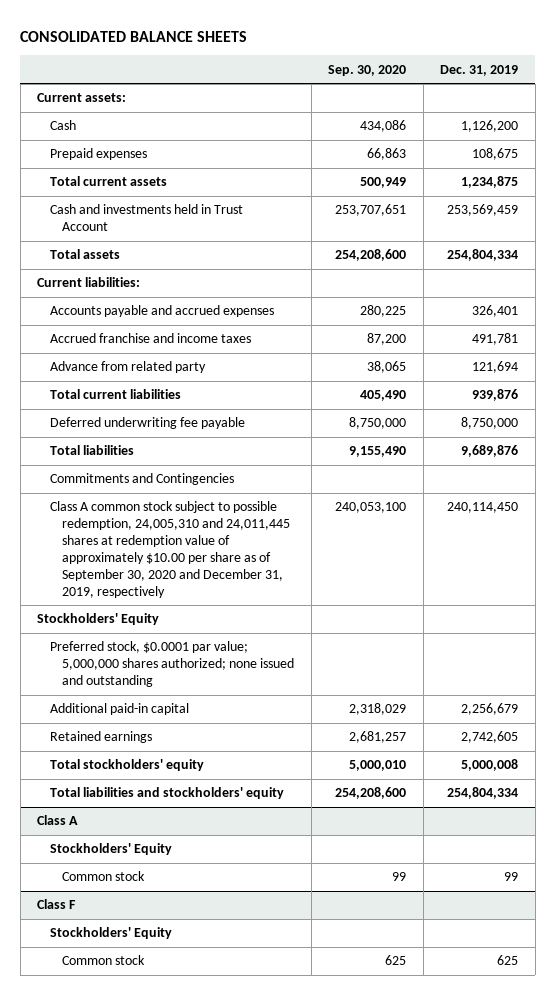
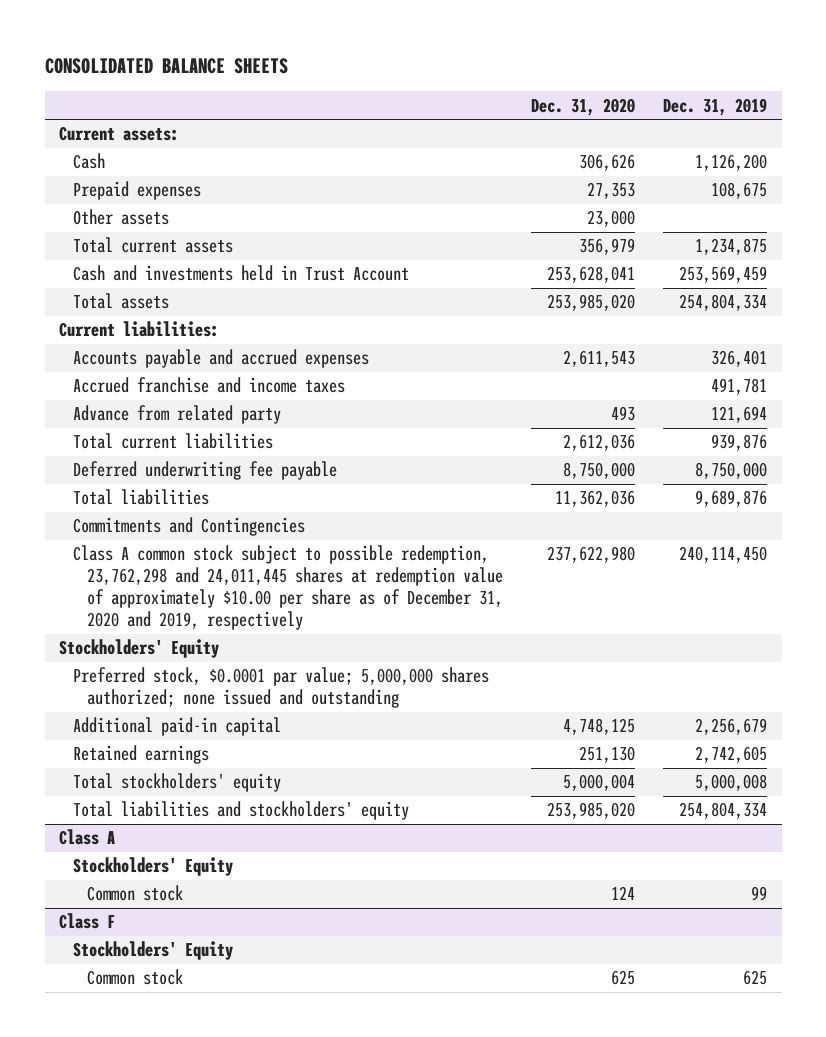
[328,64,407,76] Sep. 30, 2020 -> none
none -> [531,97,636,116] Dec. 31, 2020
none -> [72,209,169,226] Other assets
[49,501,291,599] Class A common stock subject to possible redemption, 24,005,310 and 24,011,445 shares at redemption value of approximately $10.00 per share as of September 30, 2020 and December 31, 2019, respectively -> [72,545,504,631] Class A common stock subject to possible redemption, 23,762,298 and 24,011,445 shares at redemption value of approximately $10.00 per share as of December 31, 2020 and 2019, respectively

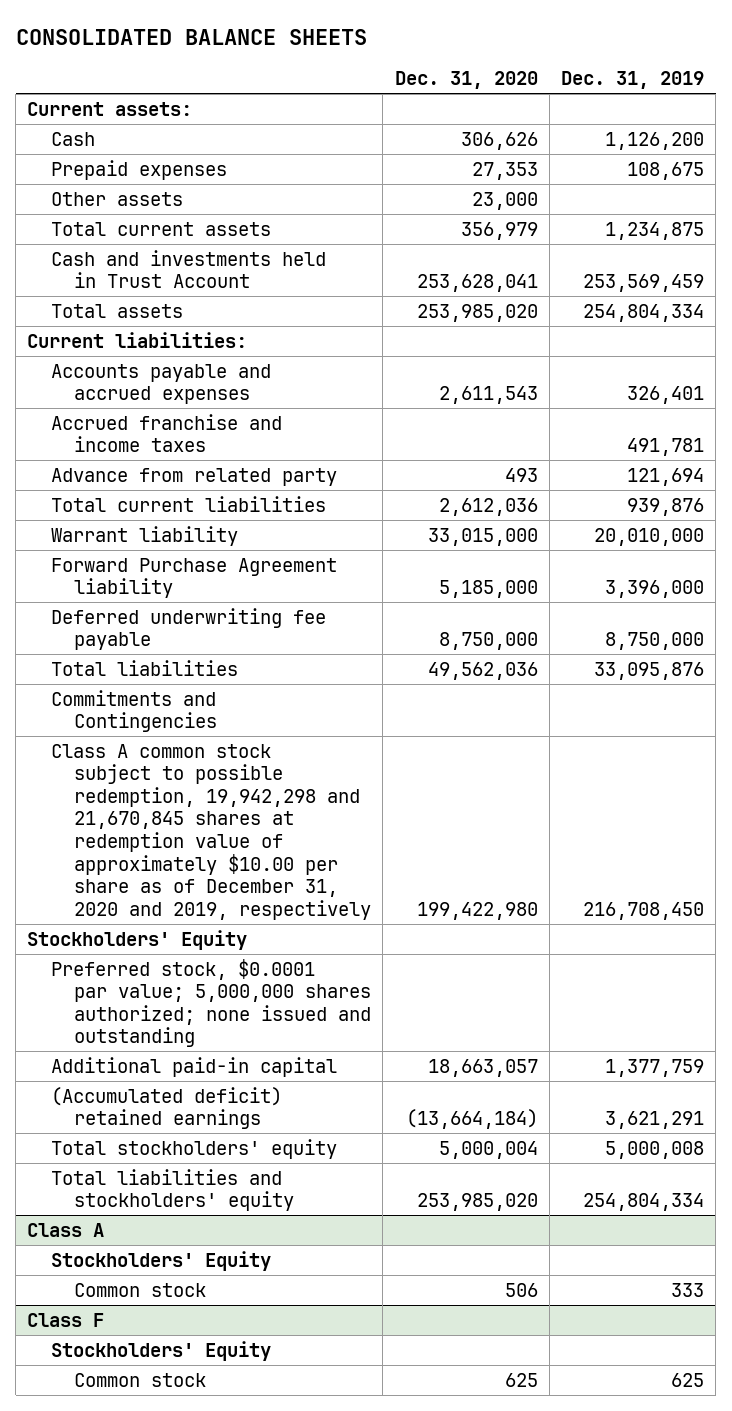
none -> [50,525,238,546] Warrant liability
none -> [50,557,337,599] Forward Purchase Agreement liability
[555,490,636,508] 11,362,036 -> [427,661,538,680] 49,562,036
[695,490,768,508] 9,689,876 -> [594,661,705,680] 33,095,876
[72,545,504,631] Class A common stock subject to possible redemption, 23,762,298 and 24,011,445 shares at redemption value of approximately $10.00 per share as of December 31, 2020 and 2019, respectively -> [50,743,371,920] Class A common stock subject to possible redemption, 19,942,298 and 21,670,845 shares at redemption value of approximately $10.00 per share as of December 31, 2020 and 2019, respectively
[547,546,636,564] 237,622,980 -> [416,901,538,920] 199,422,980
[679,546,768,564] 240,114,450 -> [583,901,705,920] 216,708,450
[563,718,636,736] 4,748,125 -> [427,1058,538,1077] 18,663,057
[695,718,768,736] 2,256,679 -> [605,1058,705,1077] 1,377,759
[72,745,209,765] Retained earnings -> [50,1086,282,1130] (Accumulated deficit) retained earnings
[579,746,636,764] 251,130 -> [405,1109,538,1130] (13,664,184)
[695,746,768,764] 2,742,605 -> [605,1111,705,1130] 3,621,291
[611,886,636,901] 124 -> [504,1282,538,1297] 506
[751,886,768,901] 99 -> [671,1282,705,1297] 333

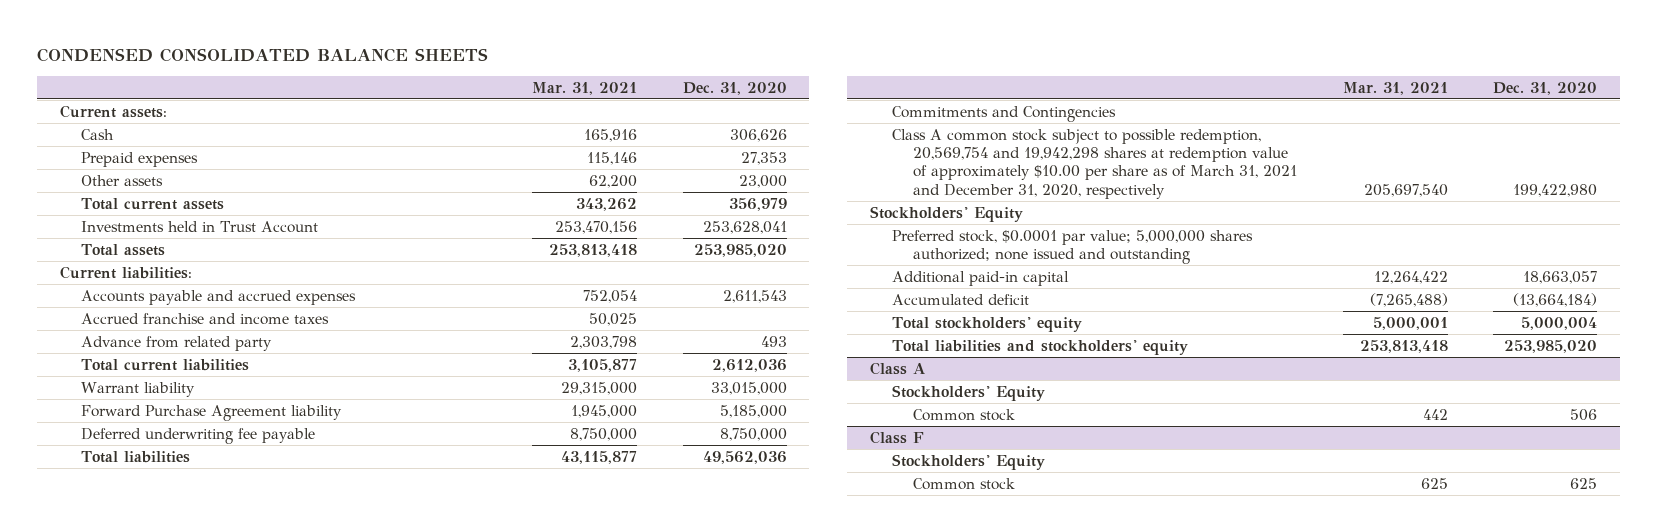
[15,28,367,45] CONSOLIDATED BALANCE SHEETS -> [36,47,488,62] CONDENSED CONSOLIDATED BALANCE SHEETS
[561,71,705,90] Dec. 31, 2019 -> none
none -> [532,81,638,95] Mar. 31, 2021
[50,249,326,289] Cash and investments held in Trust Account -> [81,220,319,233] Investments held in Trust Account
[50,743,371,920] Class A common stock subject to possible redemption, 19,942,298 and 21,670,845 shares at redemption value of approximately $10.00 per share as of December 31, 2020 and 2019, respectively -> [891,128,1298,199] Class A common stock subject to possible redemption, 20,569,754 and 19,942,298 shares at redemption value of approximately $10.00 per share as of March 31, 2021 and December 31, 2020, respectively
[50,1086,282,1130] (Accumulated deficit) retained earnings -> [891,293,1029,305] Accumulated deficit

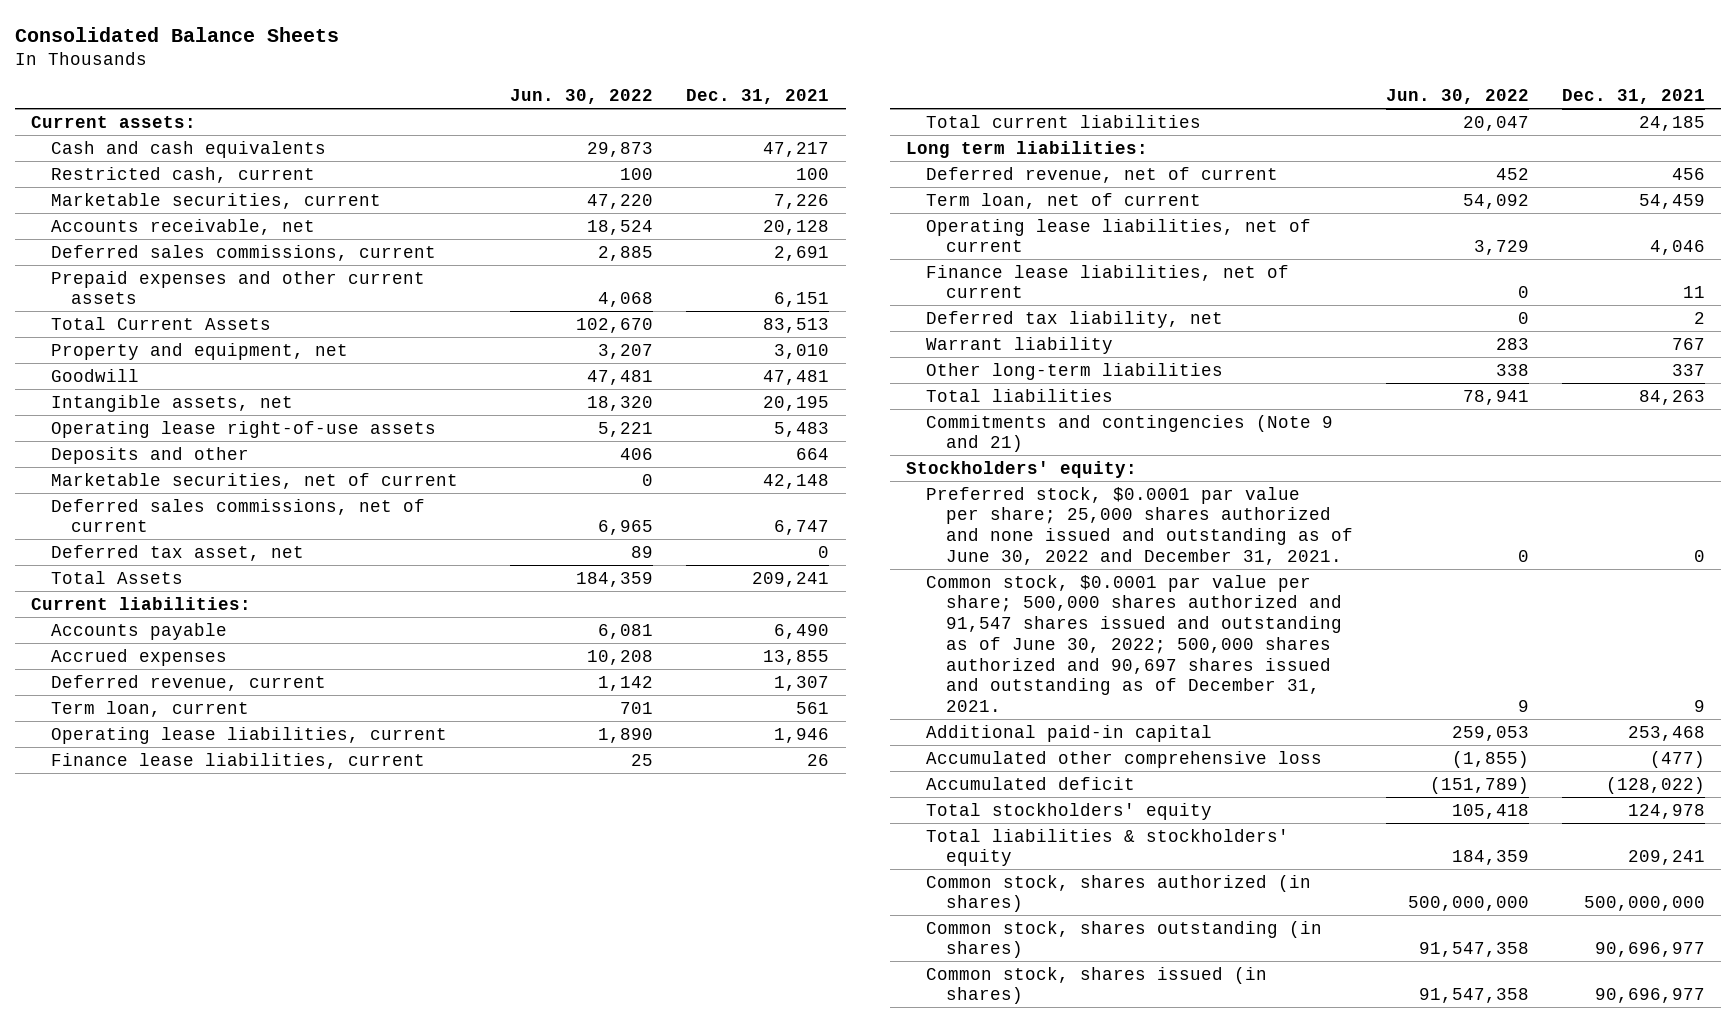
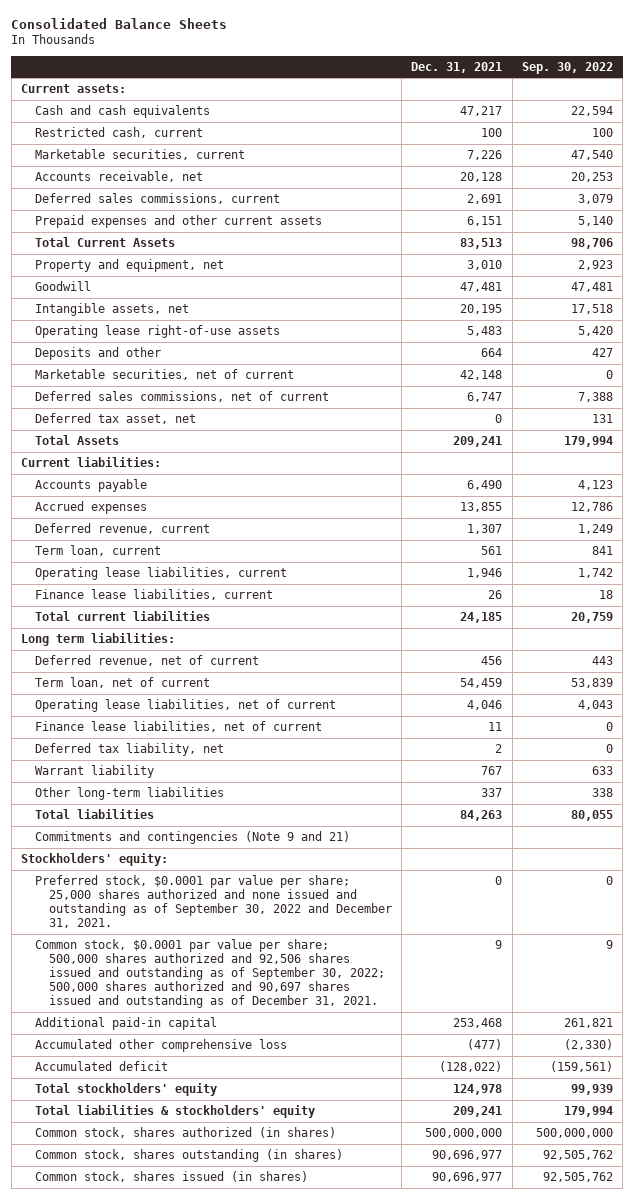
[510,89,654,105] Jun. 30, 2022 -> none
none -> [521,61,613,74] Sep. 30, 2022
[925,486,1353,565] Preferred stock, $0.0001 par value per share; 25,000 shares authorized and none issued and outstanding as of June 30, 2022 and December 31, 2021. -> [34,875,392,928] Preferred stock, $0.0001 par value per share; 25,000 shares authorized and none issued and outstanding as of September 30, 2022 and December 31, 2021.
[925,574,1342,713] Common stock, $0.0001 par value per share; 500,000 shares authorized and 91,547 shares issued and outstanding as of June 30, 2022; 500,000 shares authorized and 90,697 shares issued and outstanding as of December 31, 2021. -> [34,939,385,1008] Common stock, $0.0001 par value per share; 500,000 shares authorized and 92,506 shares issued and outstanding as of September 30, 2022; 500,000 shares authorized and 90,697 shares issued and outstanding as of December 31, 2021.

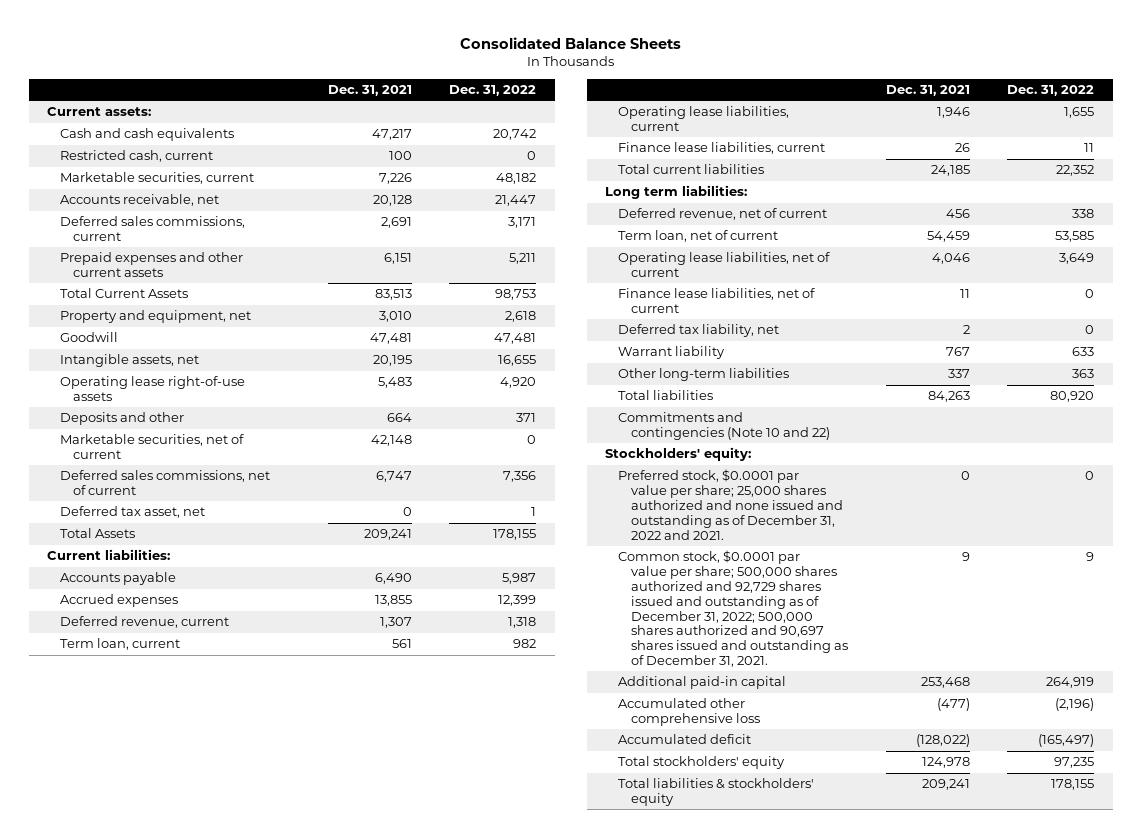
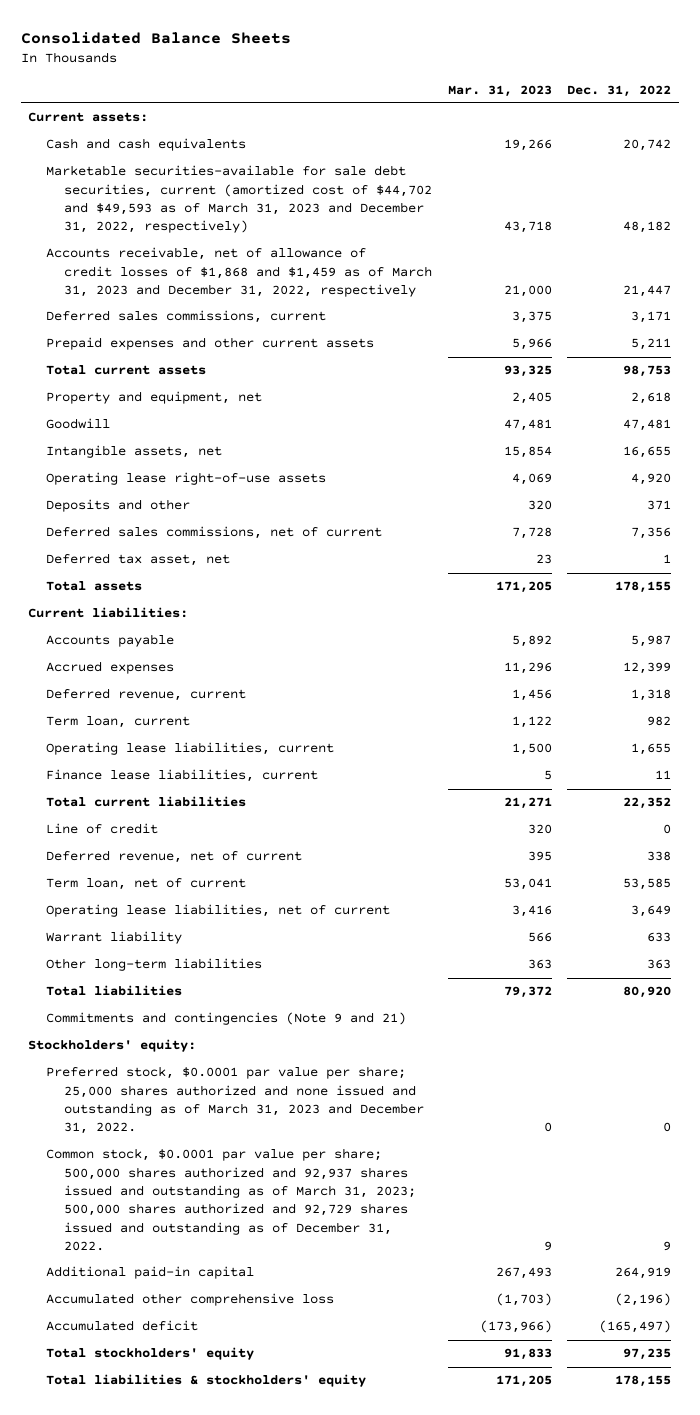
[327,84,412,96] Dec. 31, 2021 -> none
none -> [447,84,552,97] Mar. 31, 2023
[60,150,214,163] Restricted cash, current -> none
[60,172,255,185] Marketable securities, current -> [46,165,433,234] Marketable securities-available for sale debt securities, current (amortized cost of $44,702 and $49,593 as of March 31, 2023 and December 31, 2022, respectively)
[60,194,220,207] Accounts receivable, net -> [46,247,433,298] Accounts receivable, net of allowance of credit losses of $1,868 and $1,459 as of March 31, 2023 and December 31, 2022, respectively
[60,288,189,299] Total Current Assets -> [46,365,207,376] Total current assets
[60,434,245,460] Marketable securities, net of current -> none
[60,528,136,539] Total Assets -> [46,581,143,592] Total assets
[605,185,748,200] Long term liabilities: -> none
none -> [46,823,159,835] Line of credit
[618,288,816,314] Finance lease liabilities, net of current -> none
[618,324,780,338] Deferred tax liability, net -> none
[618,412,831,441] Commitments and contingencies (Note 10 and 22) -> [46,1012,407,1026] Commitments and contingencies (Note 9 and 21)
[618,469,844,540] Preferred stock, $0.0001 par value per share; 25,000 shares authorized and none issued and outstanding as of December 31, 2022 and 2021. -> [46,1066,425,1135] Preferred stock, $0.0001 par value per share; 25,000 shares authorized and none issued and outstanding as of March 31, 2023 and December 31, 2022.
[618,550,849,668] Common stock, $0.0001 par value per share; 500,000 shares authorized and 92,729 shares issued and outstanding as of December 31, 2022; 500,000 shares authorized and 90,697 shares issued and outstanding as of December 31, 2021. -> [46,1148,417,1252] Common stock, $0.0001 par value per share; 500,000 shares authorized and 92,937 shares issued and outstanding as of March 31, 2023; 500,000 shares authorized and 92,729 shares issued and outstanding as of December 31, 2022.

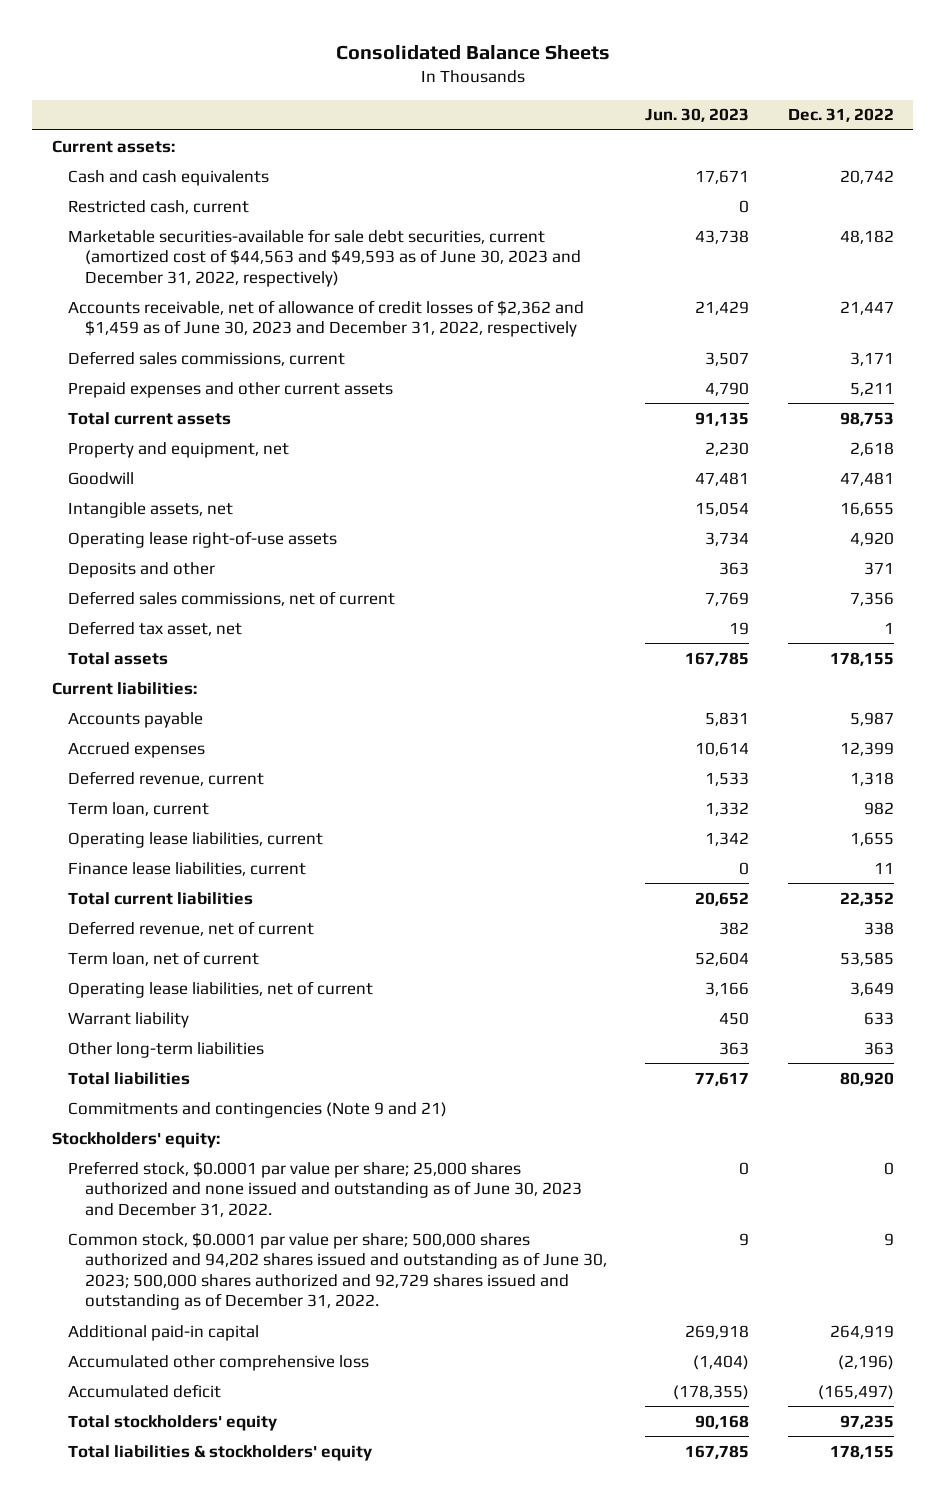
[447,84,552,97] Mar. 31, 2023 -> none
none -> [645,108,750,123] Jun. 30, 2023
none -> [68,199,250,214] Restricted cash, current
[46,165,433,234] Marketable securities-available for sale debt securities, current (amortized cost of $44,702 and $49,593 as of March 31, 2023 and December 31, 2022, respectively) -> [68,228,581,287] Marketable securities-available for sale debt securities, current (amortized cost of $44,563 and $49,593 as of June 30, 2023 and December 31, 2022, respectively)
[46,247,433,298] Accounts receivable, net of allowance of credit losses of $1,868 and $1,459 as of March 31, 2023 and December 31, 2022, respectively -> [68,299,585,338] Accounts receivable, net of allowance of credit losses of $2,362 and $1,459 as of June 30, 2023 and December 31, 2022, respectively
[46,823,159,835] Line of credit -> none
[46,1066,425,1135] Preferred stock, $0.0001 par value per share; 25,000 shares authorized and none issued and outstanding as of March 31, 2023 and December 31, 2022. -> [68,1160,582,1217] Preferred stock, $0.0001 par value per share; 25,000 shares authorized and none issued and outstanding as of June 30, 2023 and December 31, 2022.
[46,1148,417,1252] Common stock, $0.0001 par value per share; 500,000 shares authorized and 92,937 shares issued and outstanding as of March 31, 2023; 500,000 shares authorized and 92,729 shares issued and outstanding as of December 31, 2022. -> [68,1231,607,1311] Common stock, $0.0001 par value per share; 500,000 shares authorized and 94,202 shares issued and outstanding as of June 30, 2023; 500,000 shares authorized and 92,729 shares issued and outstanding as of December 31, 2022.

